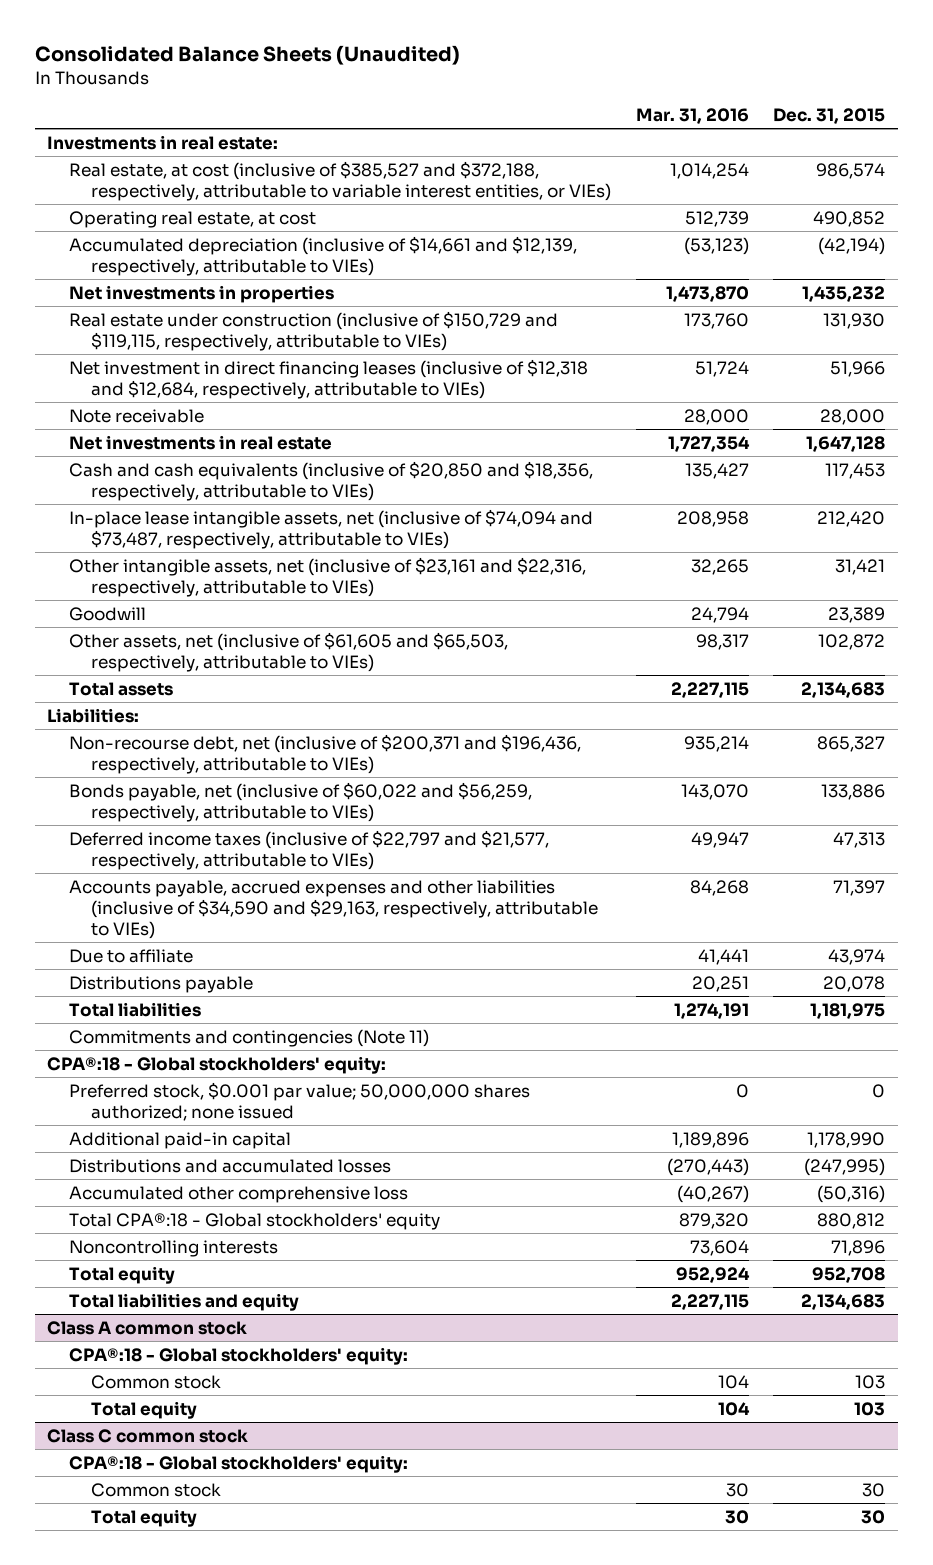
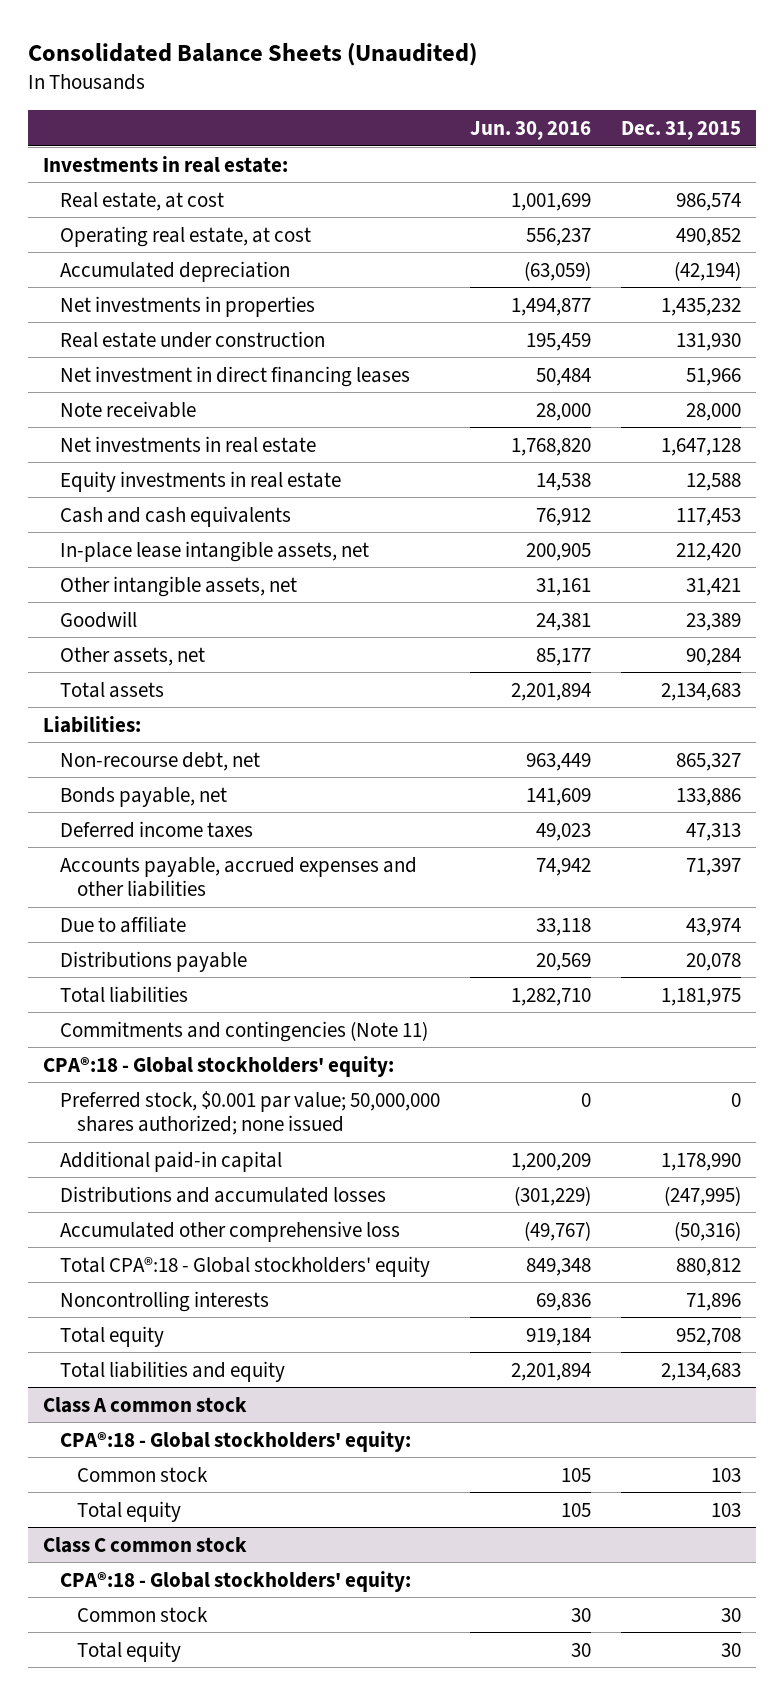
[635,107,749,124] Mar. 31, 2016 -> none
none -> [469,121,591,141] Jun. 30, 2016
[69,160,612,201] Real estate, at cost (inclusive of $385,527 and $372,188, respectively, attributable to variable interest entities, or VIEs) -> [60,191,225,211] Real estate, at cost
[69,235,578,276] Accumulated depreciation (inclusive of $14,661 and $12,139, respectively, attributable to VIEs) -> [60,260,291,282] Accumulated depreciation
[69,310,559,351] Real estate under construction (inclusive of $150,729 and $119,115, respectively, attributable to VIEs) -> [60,330,326,348] Real estate under construction
[69,358,589,399] Net investment in direct financing leases (inclusive of $12,318 and $12,684, respectively, attributable to VIEs) -> [60,365,411,387] Net investment in direct financing leases
none -> [60,470,342,492] Equity investments in real estate
[69,460,594,501] Cash and cash equivalents (inclusive of $20,850 and $18,356, respectively, attributable to VIEs) -> [60,505,292,527] Cash and cash equivalents
[69,508,594,549] In-place lease intangible assets, net (inclusive of $74,094 and $73,487, respectively, attributable to VIEs) -> [60,540,370,562] In-place lease intangible assets, net
[69,556,587,597] Other intangible assets, net (inclusive of $23,161 and $22,316, respectively, attributable to VIEs) -> [60,575,298,597] Other intangible assets, net
[69,631,509,672] Other assets, net (inclusive of $61,605 and $65,503, respectively, attributable to VIEs) -> [60,646,206,666] Other assets, net
[818,633,886,650] 102,872 -> [685,647,741,666] 90,284
[69,733,582,774] Non-recourse debt, net (inclusive of $200,371 and $196,436, respectively, attributable to VIEs) -> [60,751,261,771] Non-recourse debt, net
[69,781,533,822] Bonds payable, net (inclusive of $60,022 and $56,259, respectively, attributable to VIEs) -> [60,786,228,807] Bonds payable, net
[69,829,550,870] Deferred income taxes (inclusive of $22,797 and $21,577, respectively, attributable to VIEs) -> [60,820,254,838] Deferred income taxes
[69,879,599,939] Accounts payable, accrued expenses and other liabilities (inclusive of $34,590 and $29,163, respectively, attributable to VIEs) -> [60,856,418,898] Accounts payable, accrued expenses and other liabilities

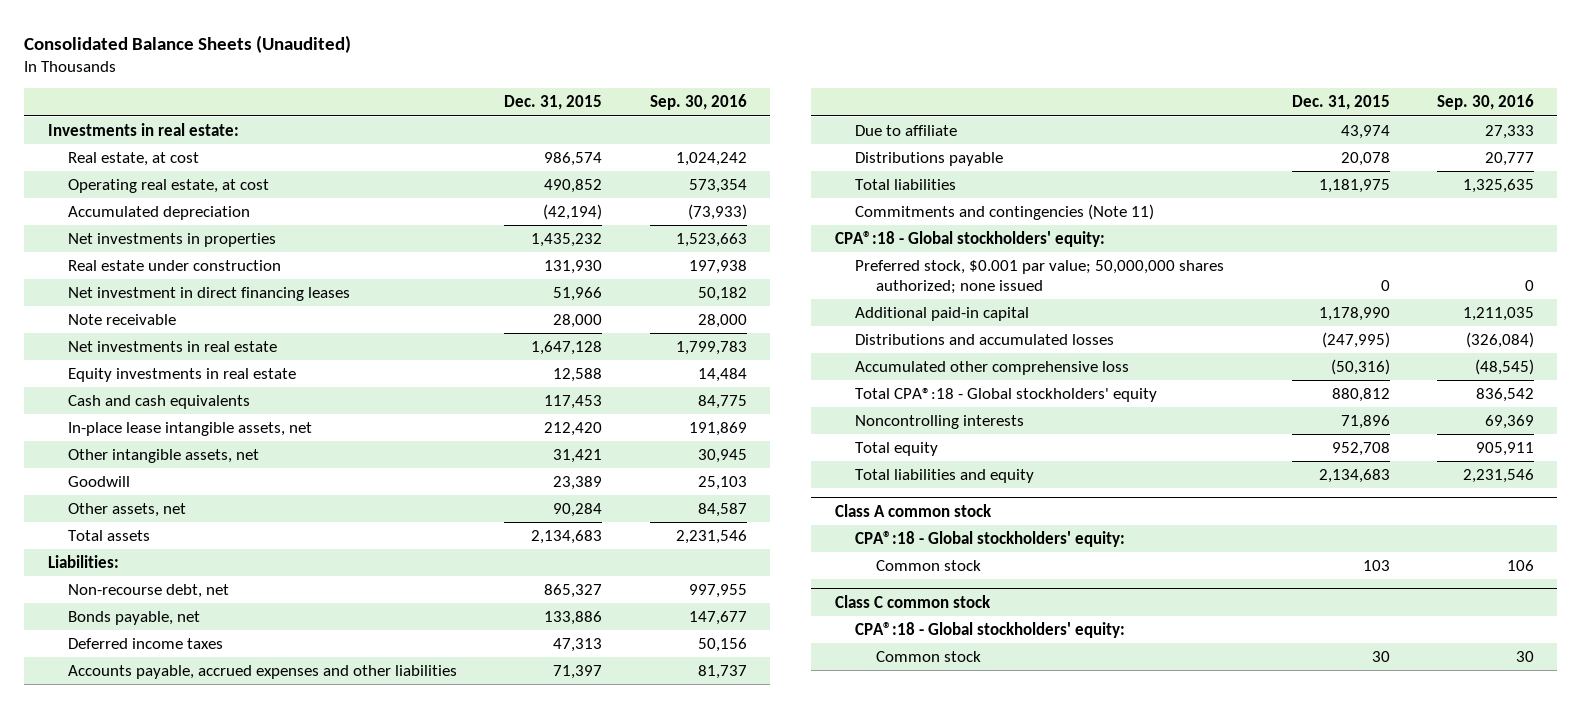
[469,121,591,141] Jun. 30, 2016 -> none
none -> [649,94,747,111] Sep. 30, 2016
[77,1500,182,1522] Total equity -> none
[77,1640,182,1662] Total equity -> none

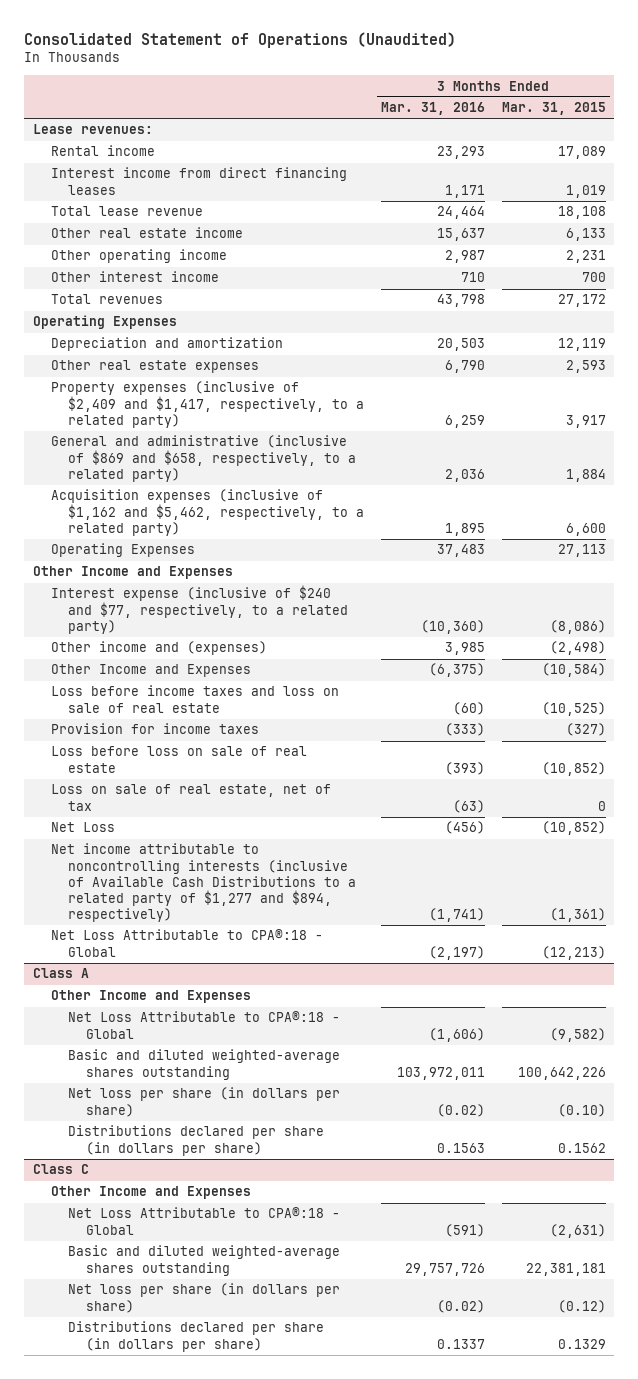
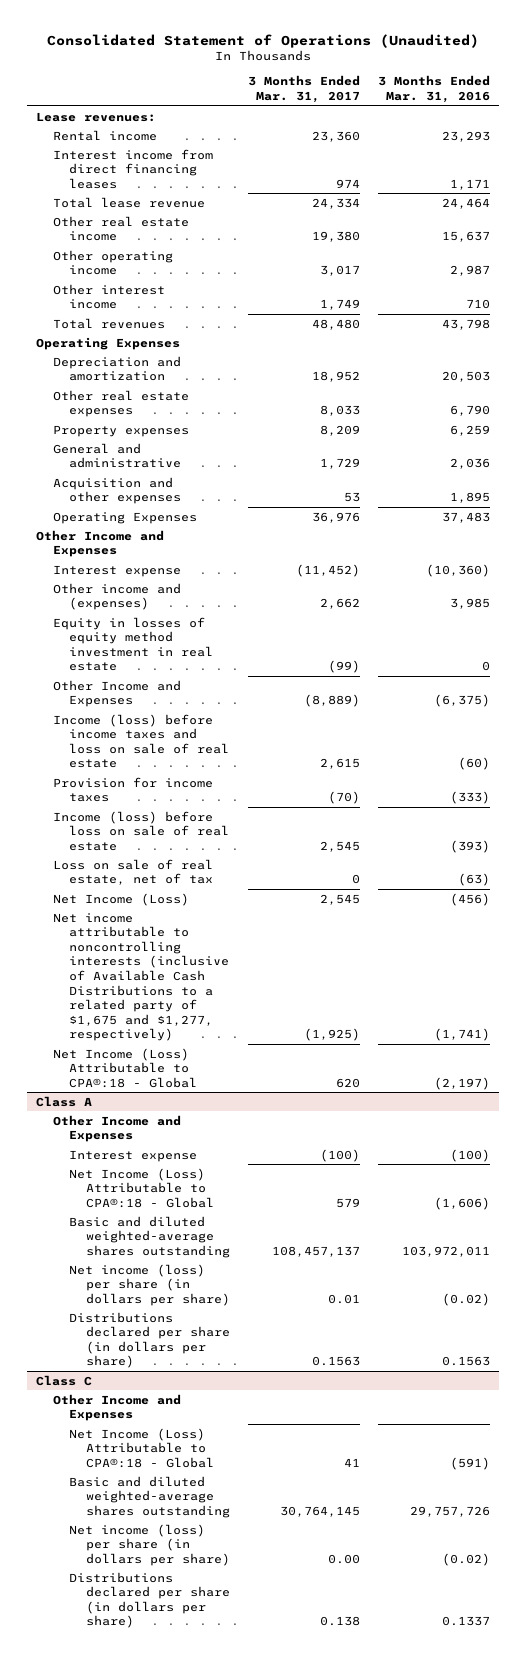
[501,102,606,116] Mar. 31, 2015 -> none
none -> [247,75,360,103] 3 Months Ended Mar. 31, 2017
[50,381,365,428] Property expenses (inclusive of $2,409 and $1,417, respectively, to a related party) -> [52,424,189,437] Property expenses
[50,435,357,482] General and administrative (inclusive of $869 and $658, respectively, to a related party) -> [52,442,182,469] General and administrative
[50,489,365,536] Acquisition expenses (inclusive of $1,162 and $5,462, respectively, to a related party) -> [52,476,182,505] Acquisition and other expenses
[50,585,349,634] Interest expense (inclusive of $240 and $77, respectively, to a related party) -> [52,564,181,577] Interest expense
none -> [52,616,214,672] Equity in losses of equity method investment in real estate
[50,685,339,713] Loss before income taxes and loss on sale of real estate -> [52,713,230,769] Income (loss) before income taxes and loss on sale of real estate
[50,746,307,773] Loss before loss on sale of real estate -> [52,810,230,851] Income (loss) before loss on sale of real estate
[50,822,115,833] Net Loss -> [52,892,189,906] Net Income (Loss)
[50,843,357,923] Net income attributable to noncontrolling interests (inclusive of Available Cash Distributions to a related party of $1,277 and $894, respectively) -> [52,912,230,1042] Net income attributable to noncontrolling interests (inclusive of Available Cash Distributions to a related party of $1,675 and $1,277, respectively)
[50,929,323,957] Net Loss Attributable to CPA®:18 - Global -> [52,1047,198,1088] Net Income (Loss) Attributable to CPA®:18 - Global
none -> [69,1149,198,1162] Interest expense
[68,1011,341,1039] Net Loss Attributable to CPA®:18 - Global -> [69,1167,214,1208] Net Income (Loss) Attributable to CPA®:18 - Global
[68,1087,341,1117] Net loss per share (in dollars per share) -> [69,1263,230,1306] Net income (loss) per share (in dollars per share)
[68,1207,341,1235] Net Loss Attributable to CPA®:18 - Global -> [69,1427,214,1468] Net Income (Loss) Attributable to CPA®:18 - Global
[68,1283,341,1313] Net loss per share (in dollars per share) -> [69,1523,230,1566] Net income (loss) per share (in dollars per share)

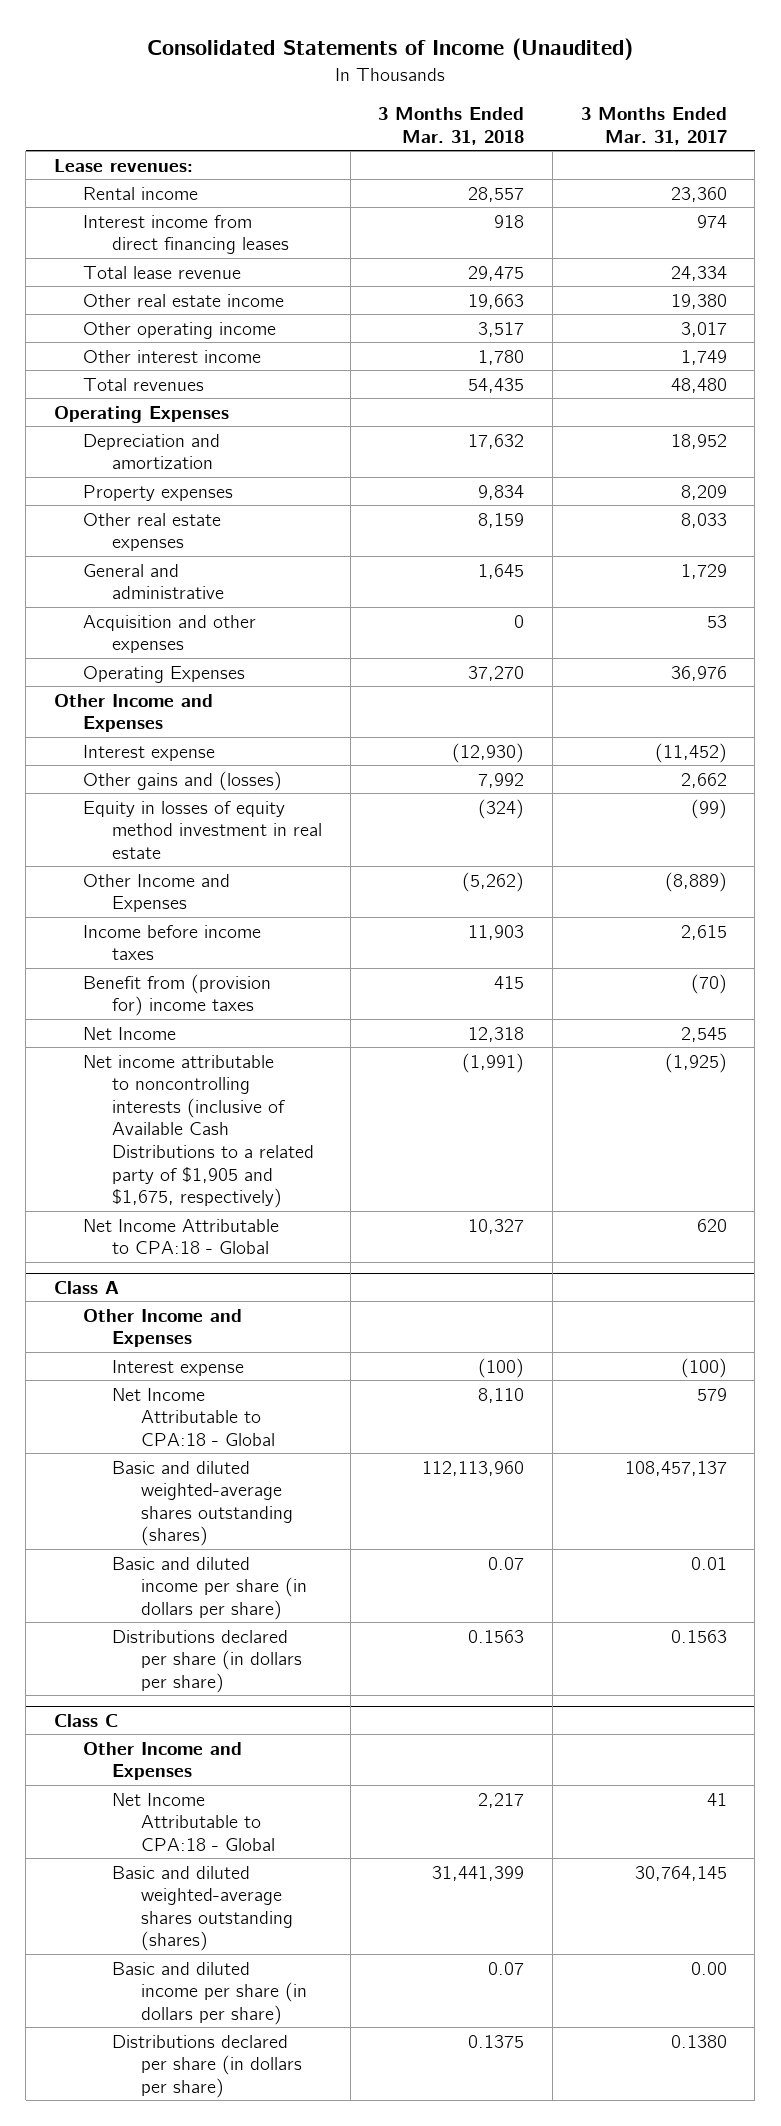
[46,33,479,48] Consolidated Statement of Operations (Unaudited) -> [147,38,634,61] Consolidated Statements of Income (Unaudited)
[377,75,490,103] 3 Months Ended Mar. 31, 2016 -> none
none -> [378,106,525,145] 3 Months Ended Mar. 31, 2018
[52,389,189,418] Other real estate expenses -> [83,512,222,552] Other real estate expenses
[52,582,181,611] Other income and (expenses) -> [83,770,283,791] Other gains and (losses)
[52,810,230,851] Income (loss) before loss on sale of real estate -> none
[52,858,214,886] Loss on sale of real estate, net of tax -> none
[52,713,230,769] Income (loss) before income taxes and loss on sale of real estate -> [83,924,262,961] Income before income taxes
[52,776,213,803] Provision for income taxes -> [83,973,272,1017] Benefit from (provision for) income taxes
[52,892,189,906] Net Income (Loss) -> [83,1026,177,1040] Net Income
[52,912,230,1042] Net income attributable to noncontrolling interests (inclusive of Available Cash Distributions to a related party of $1,675 and $1,277, respectively) -> [83,1054,314,1209] Net income attributable to noncontrolling interests (inclusive of Available Cash Distributions to a related party of $1,905 and $1,675, respectively)
[52,1047,198,1088] Net Income (Loss) Attributable to CPA®:18 - Global -> [83,1218,280,1255] Net Income Attributable to CPA:18 - Global
[69,1167,214,1208] Net Income (Loss) Attributable to CPA®:18 - Global -> [111,1387,275,1446] Net Income Attributable to CPA:18 - Global
[69,1215,230,1258] Basic and diluted weighted-average shares outstanding -> [111,1460,293,1547] Basic and diluted weighted-average shares outstanding (shares)
[69,1263,230,1306] Net income (loss) per share (in dollars per share) -> [111,1556,307,1620] Basic and diluted income per share (in dollars per share)
[69,1427,214,1468] Net Income (Loss) Attributable to CPA®:18 - Global -> [111,1792,275,1851] Net Income Attributable to CPA:18 - Global
[69,1475,230,1518] Basic and diluted weighted-average shares outstanding -> [111,1865,293,1952] Basic and diluted weighted-average shares outstanding (shares)
[69,1523,230,1566] Net income (loss) per share (in dollars per share) -> [111,1961,307,2025] Basic and diluted income per share (in dollars per share)
[319,1616,360,1627] 0.138 -> [670,2034,727,2048] 0.1380

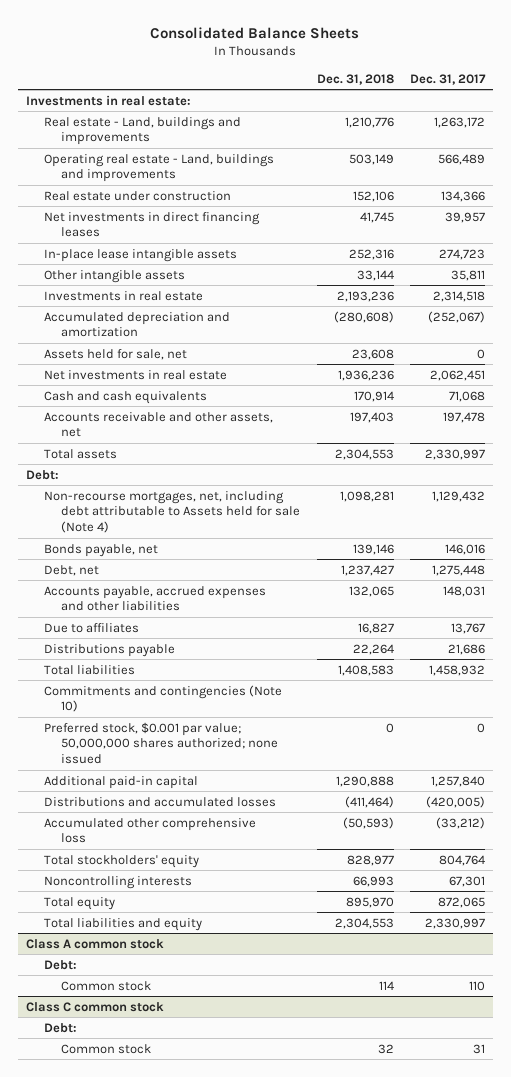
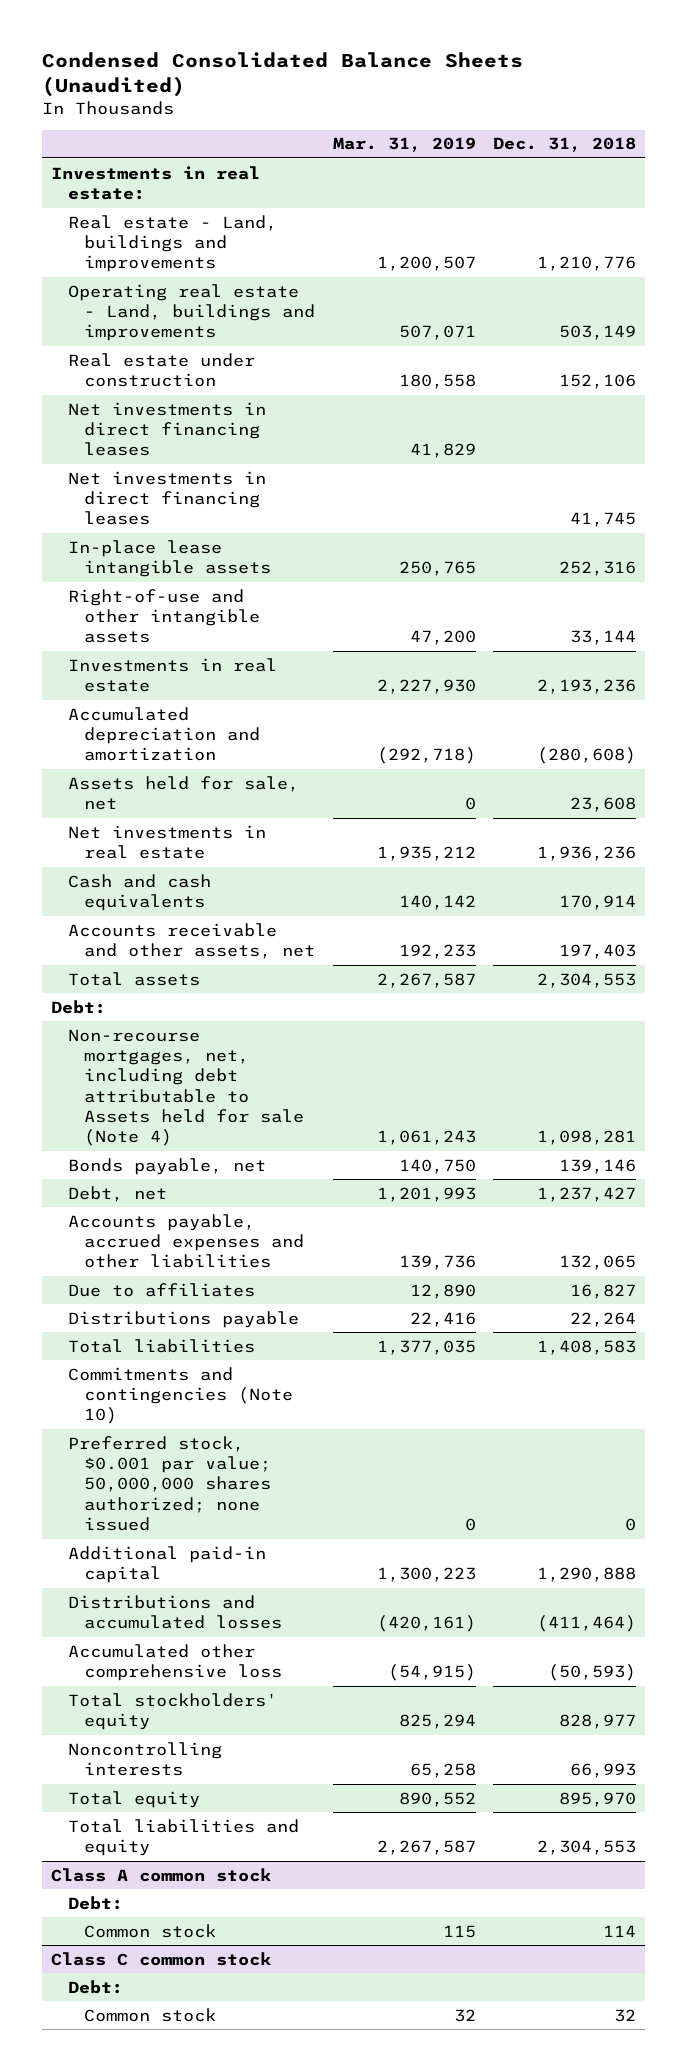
[150,26,360,39] Consolidated Balance Sheets -> [42,52,524,98] Condensed Consolidated Balance Sheets (Unaudited)
[409,73,486,85] Dec. 31, 2017 -> none
none -> [332,137,476,153] Mar. 31, 2019
none -> [67,401,266,457] Net investments in direct financing leases
[43,269,185,283] Other intangible assets -> [67,588,261,644] Right-of-use and other intangible assets

